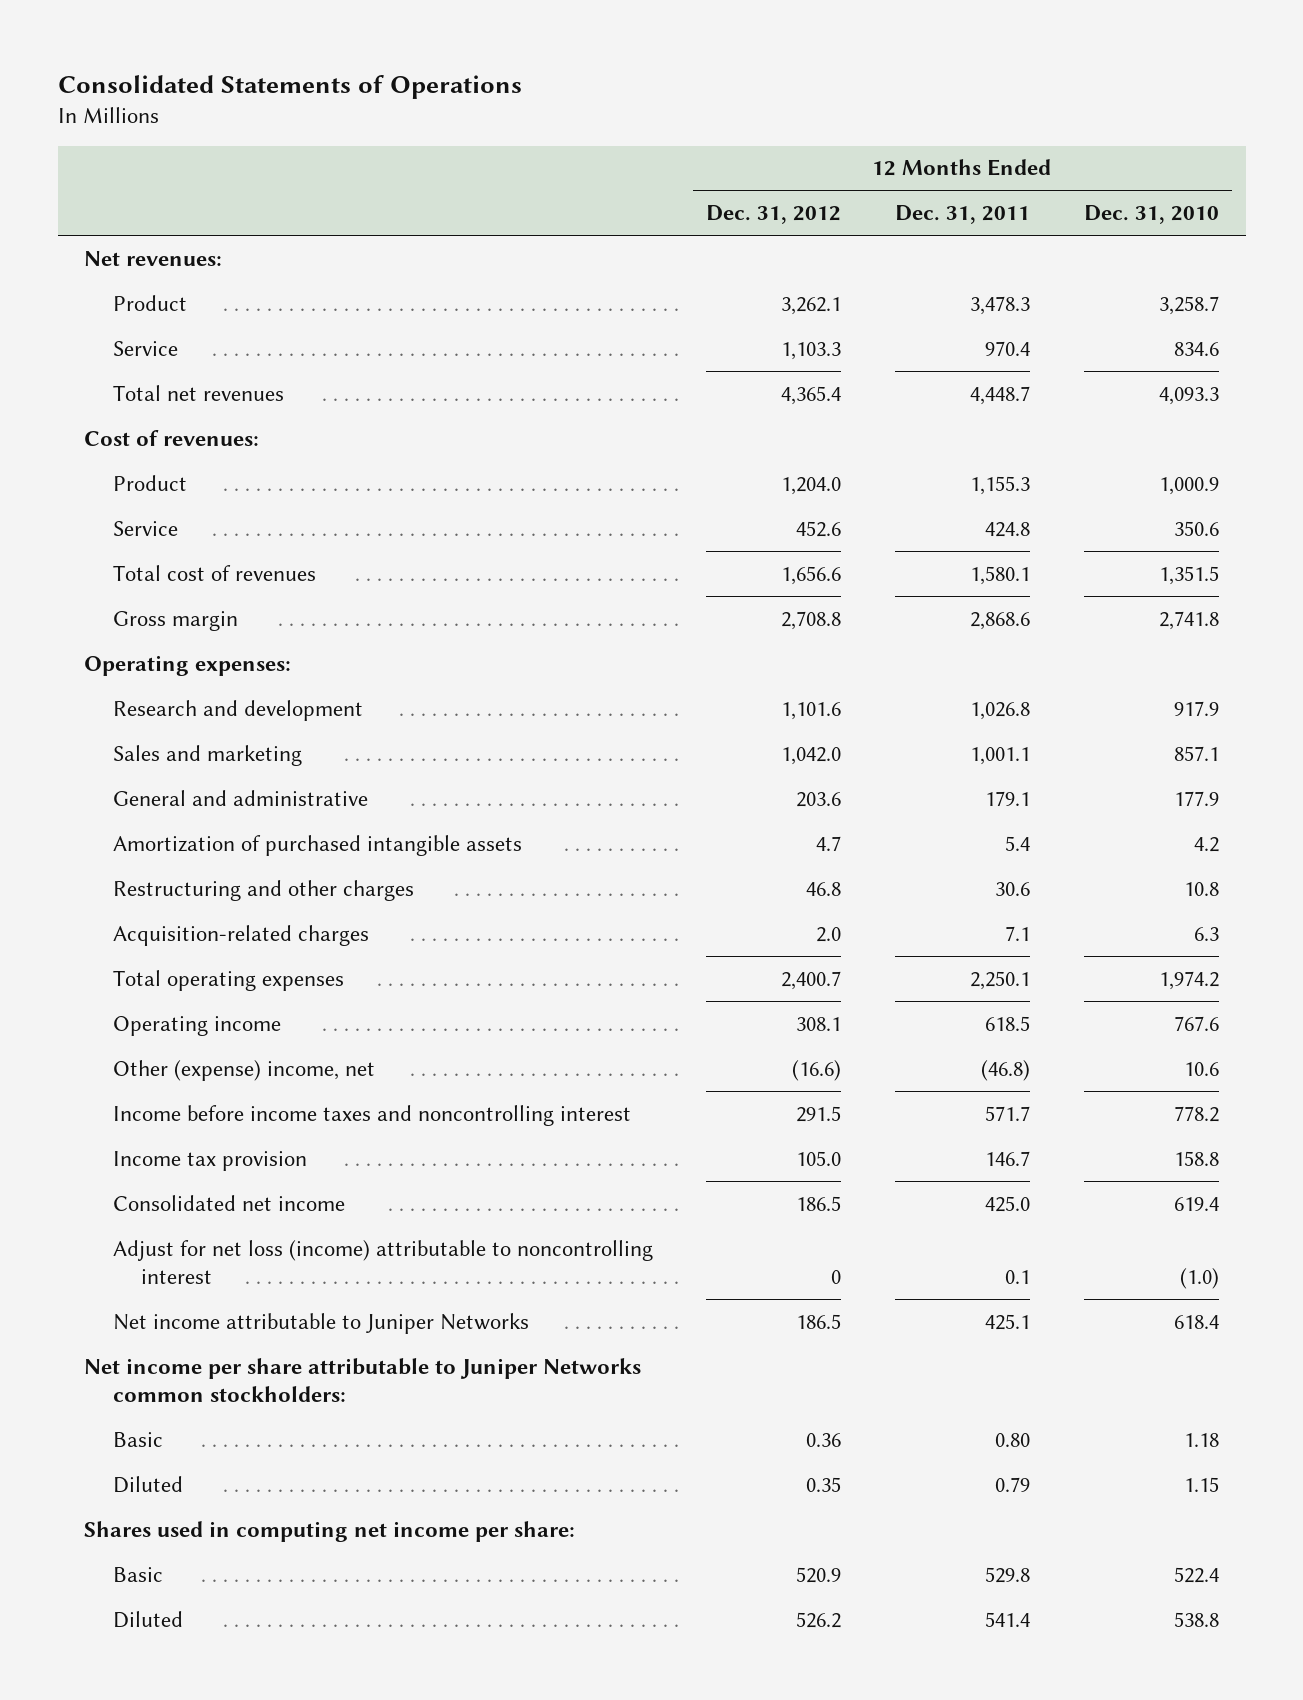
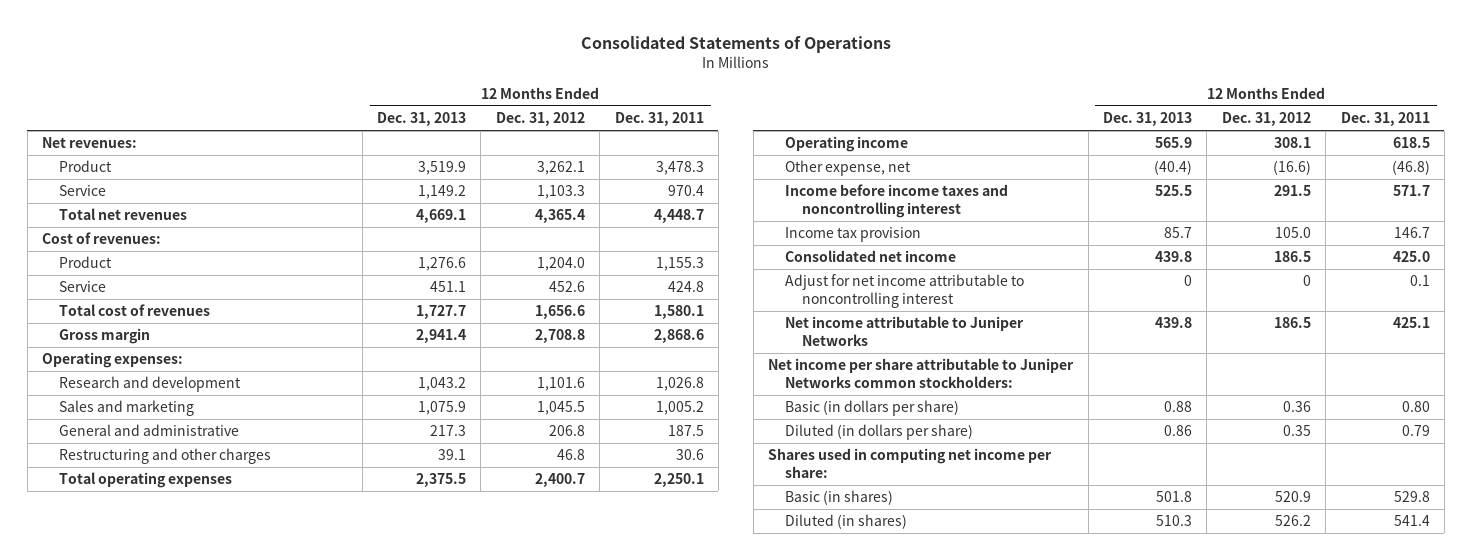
[1083,205,1219,225] Dec. 31, 2010 -> none
none -> [376,111,466,126] Dec. 31, 2013
[112,834,522,856] Amortization of purchased intangible assets -> none
[781,746,842,765] 1,042.0 -> [536,401,585,416] 1,045.5
[969,746,1030,765] 1,001.1 -> [655,401,704,416] 1,005.2
[796,791,842,807] 203.6 -> [548,425,585,437] 206.8
[984,790,1030,806] 179.1 -> [667,425,704,437] 187.5
[112,924,369,946] Acquisition-related charges -> none
[112,1059,375,1081] Other (expense) income, net -> [785,160,912,177] Other expense, net
[112,1239,653,1285] Adjust for net loss (income) attributable to noncontrolling interest -> [785,274,1025,308] Adjust for net income attributable to noncontrolling interest
[112,1431,163,1447] Basic -> [785,400,960,417] Basic (in dollars per share)
[112,1475,183,1493] Diluted -> [785,424,974,441] Diluted (in dollars per share)
[112,1566,163,1582] Basic -> [785,490,894,506] Basic (in shares)
[112,1610,183,1628] Diluted -> [785,514,908,530] Diluted (in shares)

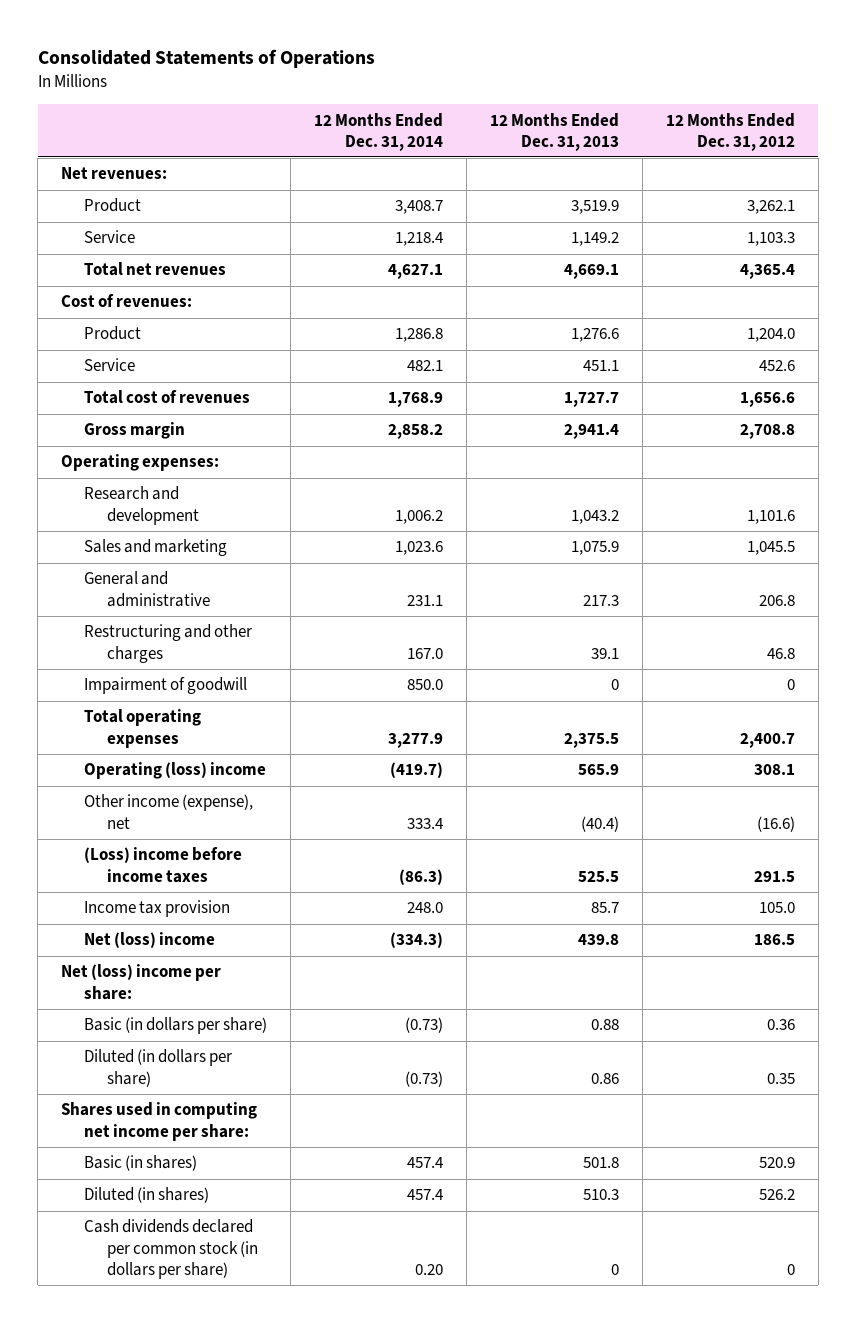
[614,111,704,126] Dec. 31, 2011 -> none
none -> [314,112,444,151] 12 Months Ended Dec. 31, 2014
none -> [84,677,248,695] Impairment of goodwill
[785,136,909,153] Operating income -> [84,762,267,780] Operating (loss) income
[785,160,912,177] Other expense, net -> [84,794,254,829] Other income (expense), net
[785,184,1009,218] Income before income taxes and noncontrolling interest -> [84,847,243,883] (Loss) income before income taxes
[785,250,957,263] Consolidated net income -> none
[785,274,1025,308] Adjust for net income attributable to noncontrolling interest -> none
[785,316,1025,346] Net income attributable to Juniper Networks -> [84,932,216,949] Net (loss) income
[768,358,1075,388] Net income per share attributable to Juniper Networks common stockholders: -> [61,964,222,1000] Net (loss) income per share:
none -> [84,1219,259,1279] Cash dividends declared per common stock (in dollars per share)

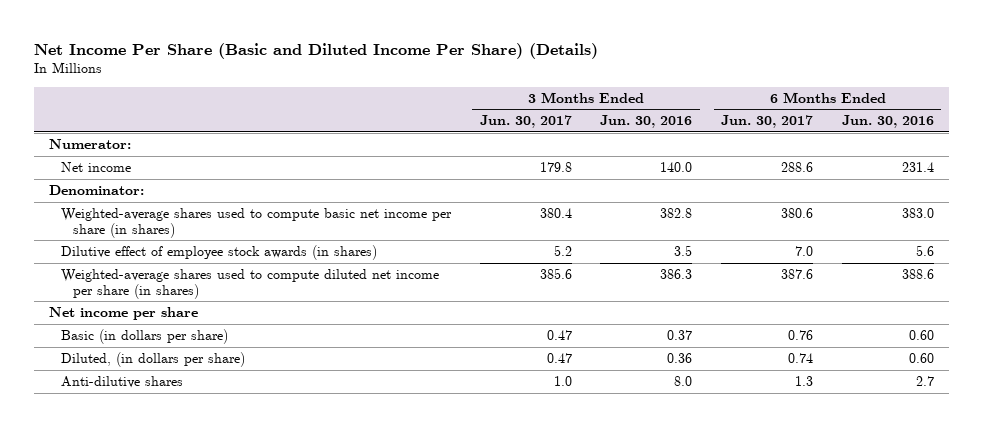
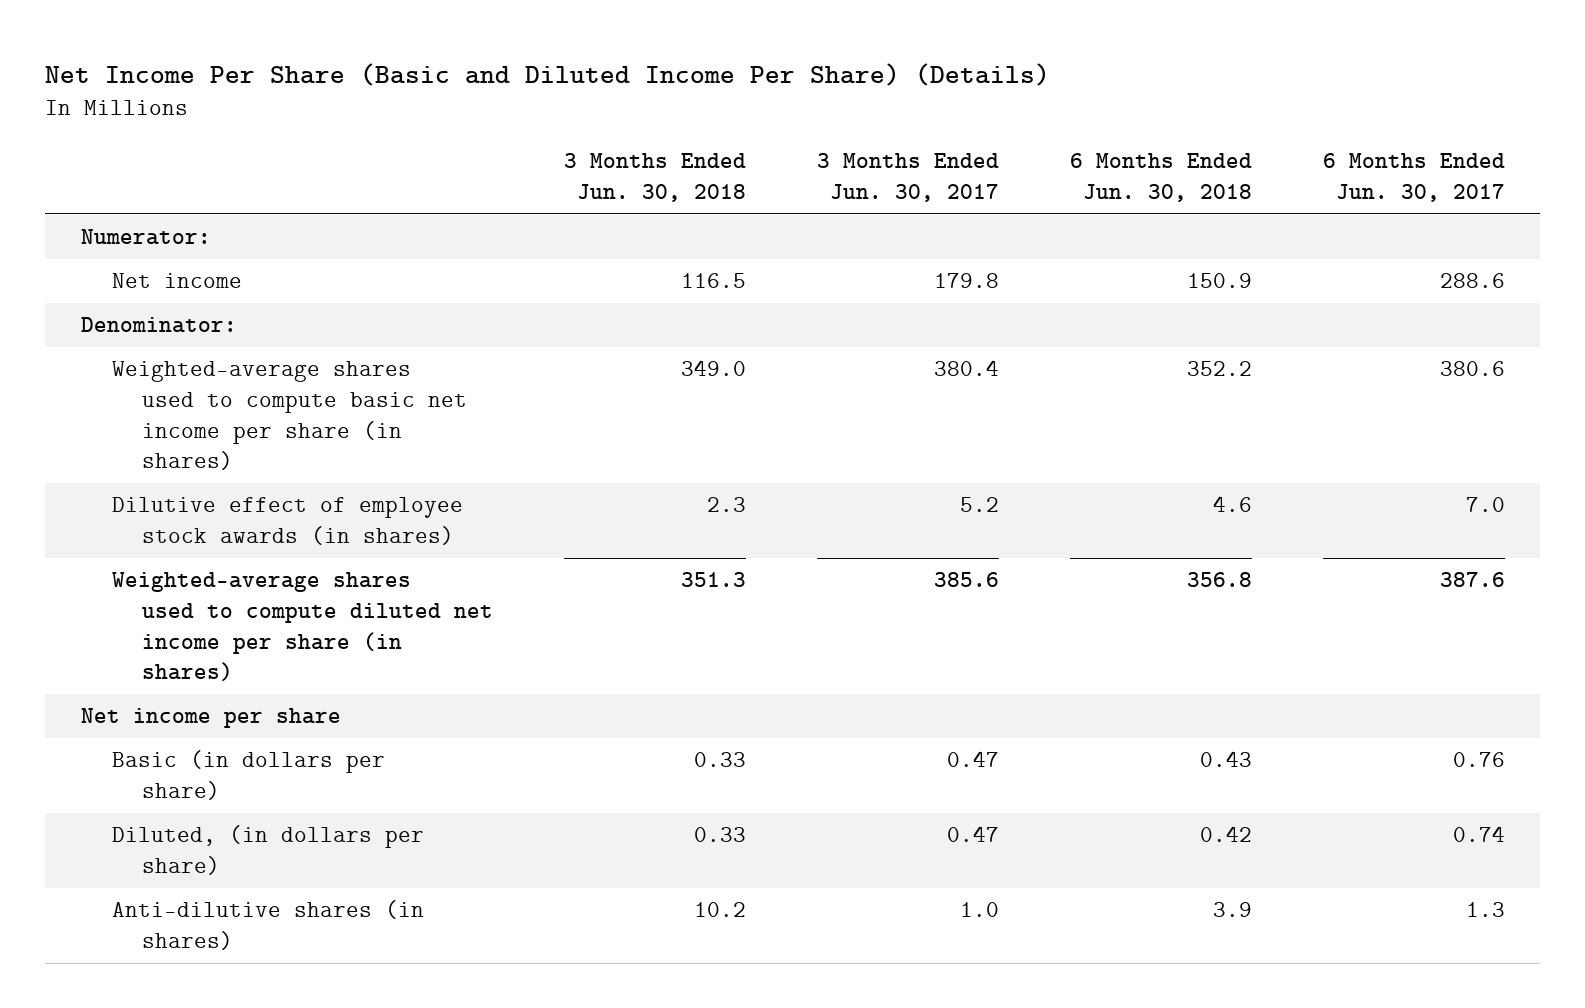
[600,115,693,129] Jun. 30, 2016 -> none
[842,115,935,129] Jun. 30, 2016 -> none
none -> [564,153,747,203] 3 Months Ended Jun. 30, 2018
none -> [1069,153,1252,203] 6 Months Ended Jun. 30, 2018
[60,375,183,388] Anti-dilutive shares -> [111,900,424,951] Anti-dilutive shares (in shares)

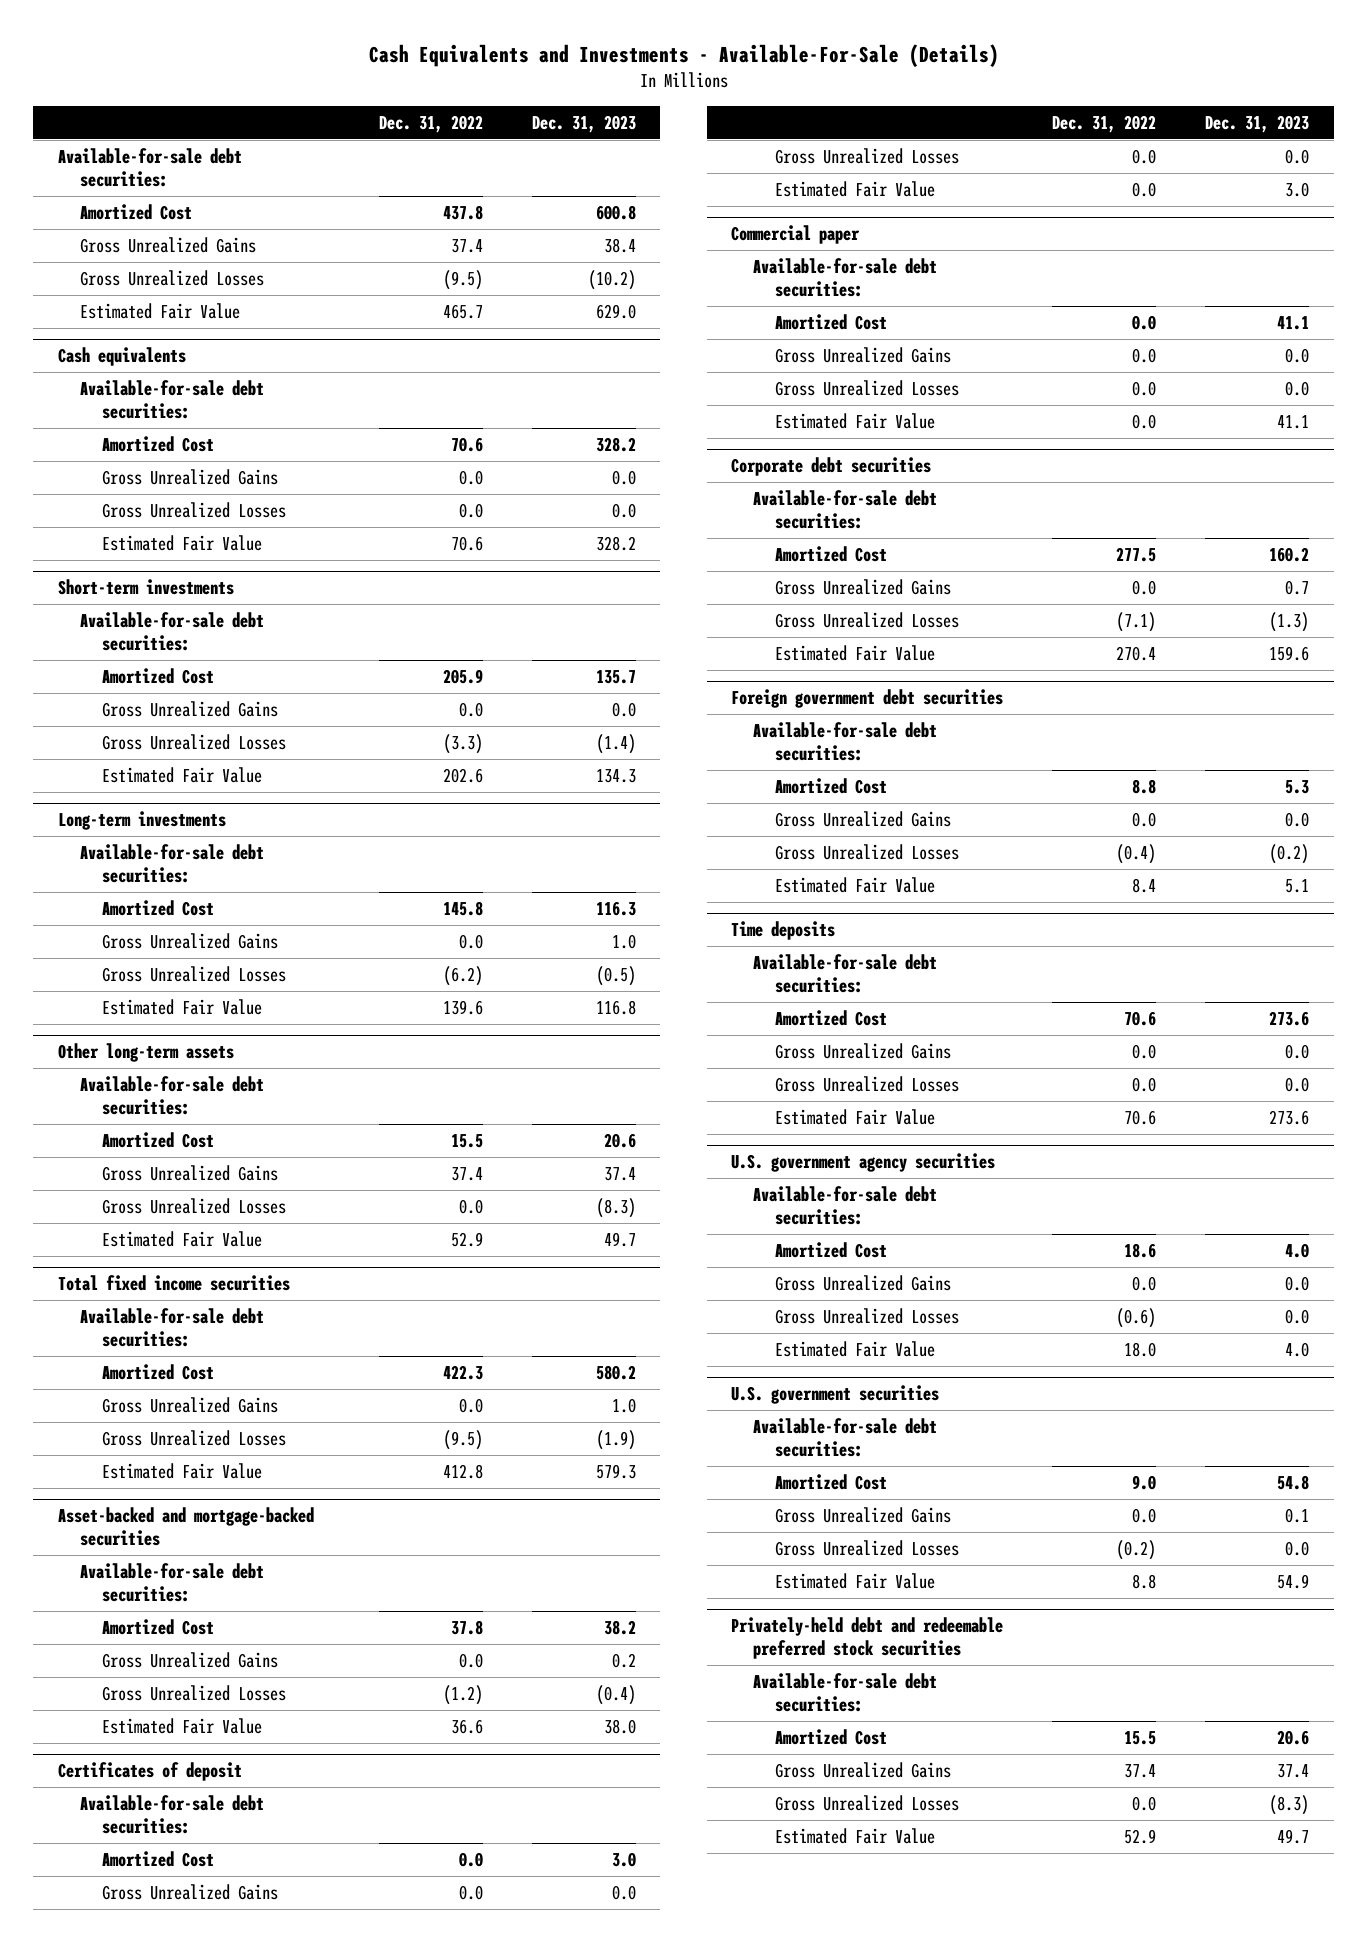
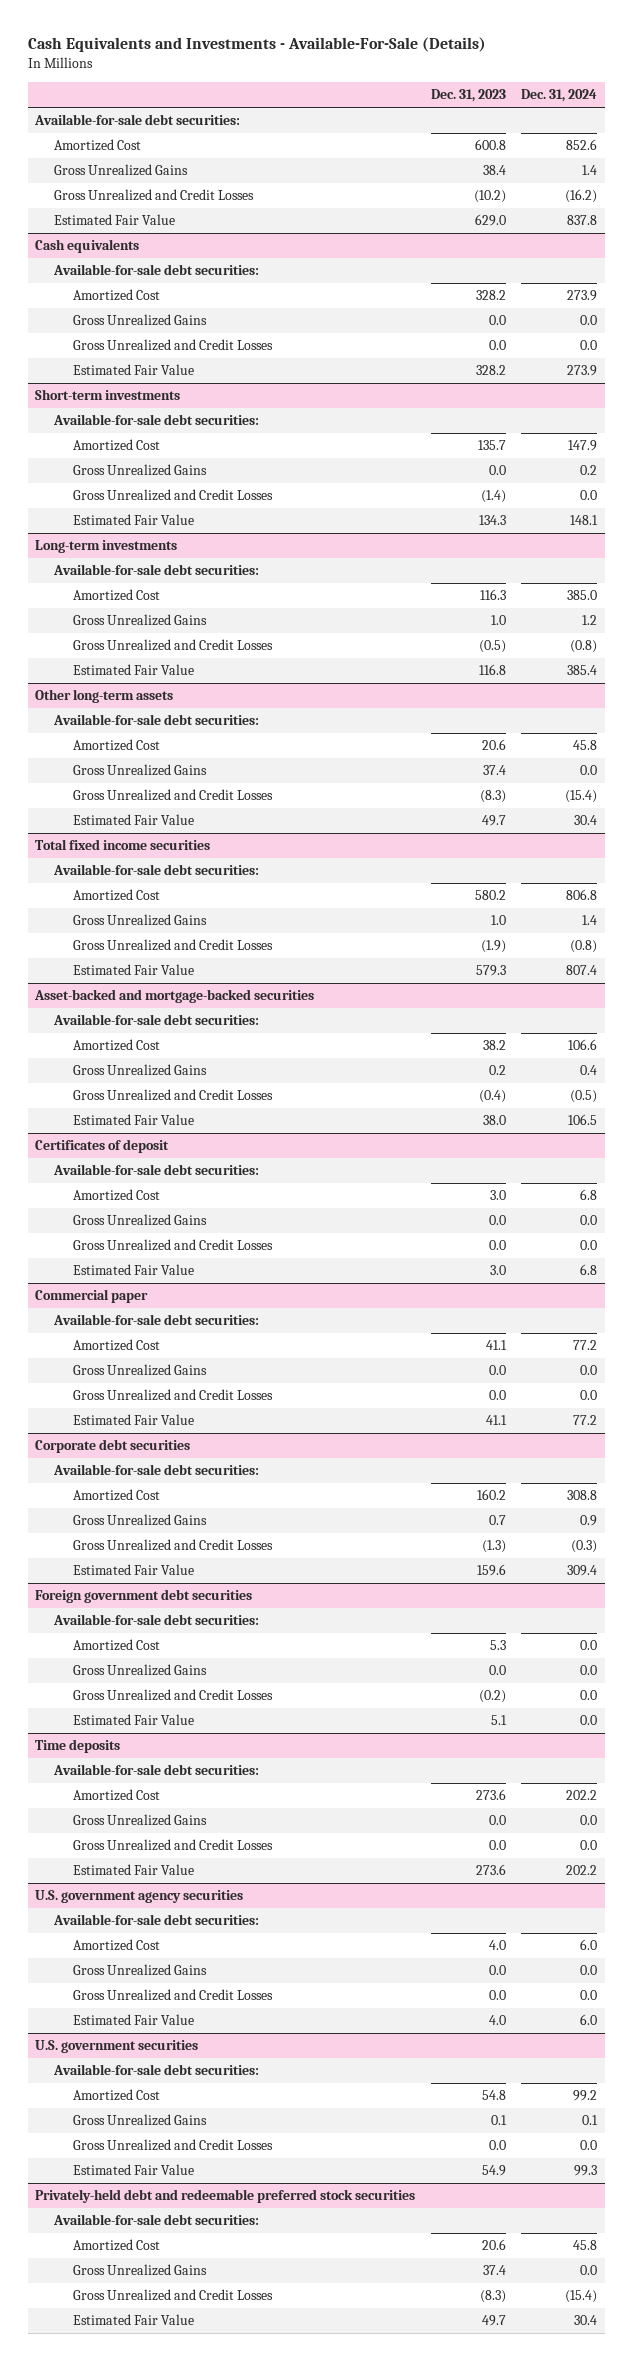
[378,115,483,134] Dec. 31, 2022 -> none
none -> [521,89,598,103] Dec. 31, 2024
[79,269,264,286] Gross Unrealized Losses -> [54,189,255,202] Gross Unrealized and Credit Losses
[101,501,286,518] Gross Unrealized Losses -> [73,339,274,352] Gross Unrealized and Credit Losses
[101,733,286,750] Gross Unrealized Losses -> [73,489,274,502] Gross Unrealized and Credit Losses
[101,965,286,982] Gross Unrealized Losses -> [73,639,274,652] Gross Unrealized and Credit Losses
[101,1197,286,1214] Gross Unrealized Losses -> [73,789,274,802] Gross Unrealized and Credit Losses
[101,1429,286,1446] Gross Unrealized Losses -> [73,939,274,952] Gross Unrealized and Credit Losses
[101,1684,286,1701] Gross Unrealized Losses -> [73,1089,274,1102] Gross Unrealized and Credit Losses
[775,147,960,164] Gross Unrealized Losses -> [73,1239,274,1252] Gross Unrealized and Credit Losses
[775,379,960,396] Gross Unrealized Losses -> [73,1389,274,1402] Gross Unrealized and Credit Losses
[775,611,960,628] Gross Unrealized Losses -> [73,1539,274,1552] Gross Unrealized and Credit Losses
[775,843,960,860] Gross Unrealized Losses -> [73,1689,274,1702] Gross Unrealized and Credit Losses
[775,1075,960,1092] Gross Unrealized Losses -> [73,1839,274,1852] Gross Unrealized and Credit Losses
[775,1307,960,1324] Gross Unrealized Losses -> [73,1989,274,2002] Gross Unrealized and Credit Losses
[775,1539,960,1556] Gross Unrealized Losses -> [73,2139,274,2152] Gross Unrealized and Credit Losses
[775,1794,960,1811] Gross Unrealized Losses -> [73,2289,274,2302] Gross Unrealized and Credit Losses

